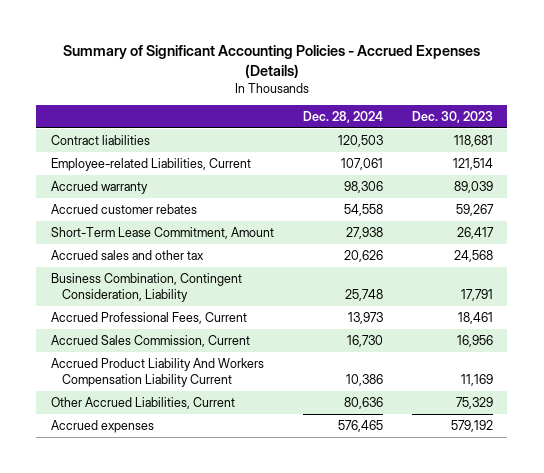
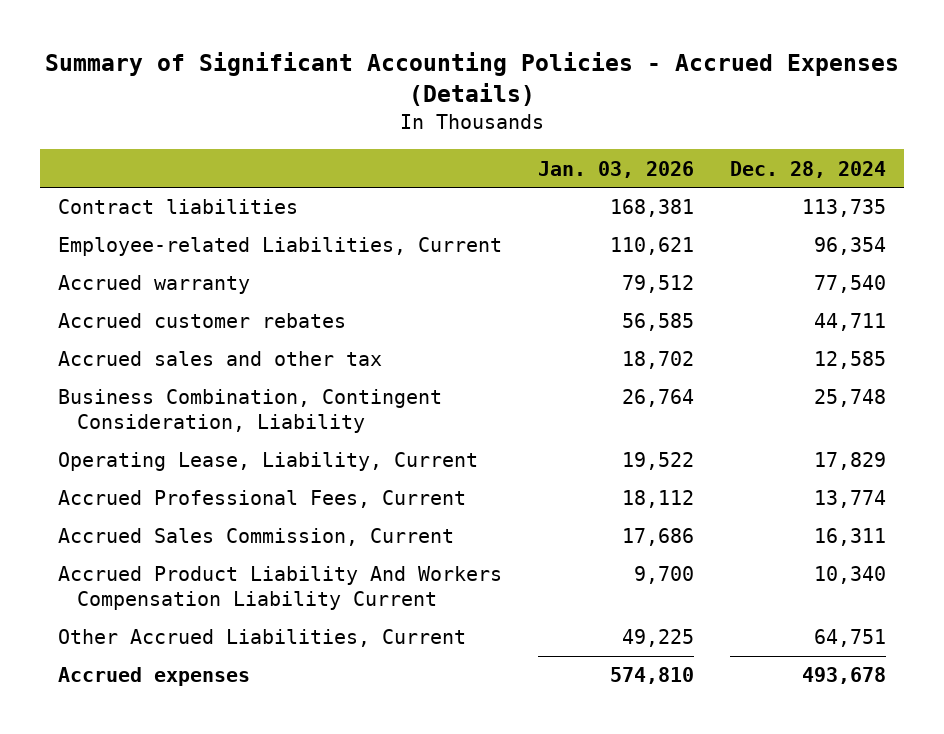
[411,111,493,124] Dec. 30, 2023 -> none
none -> [537,160,694,178] Jan. 03, 2026
[50,226,274,239] Short-Term Lease Commitment, Amount -> none
[337,134,383,147] 120,503 -> [801,199,886,218] 113,735
[340,157,383,170] 107,061 -> [813,237,886,256] 96,354
[343,180,383,193] 98,306 -> [813,275,886,294] 77,540
[343,203,383,216] 54,558 -> [813,313,886,332] 44,711
[343,249,383,262] 20,626 -> [813,351,886,370] 12,585
none -> [57,452,478,472] Operating Lease, Liability, Current
[347,311,383,324] 13,973 -> [813,490,886,509] 13,774
[346,334,383,347] 16,730 -> [813,528,886,547] 16,311
[345,373,383,386] 10,386 -> [813,566,886,585] 10,340
[343,396,383,409] 80,636 -> [813,629,886,648] 64,751
[337,419,383,432] 576,465 -> [801,667,886,685] 493,678

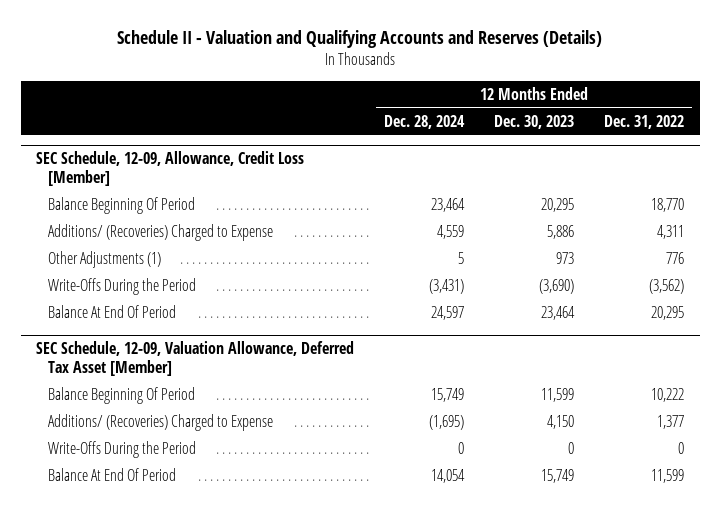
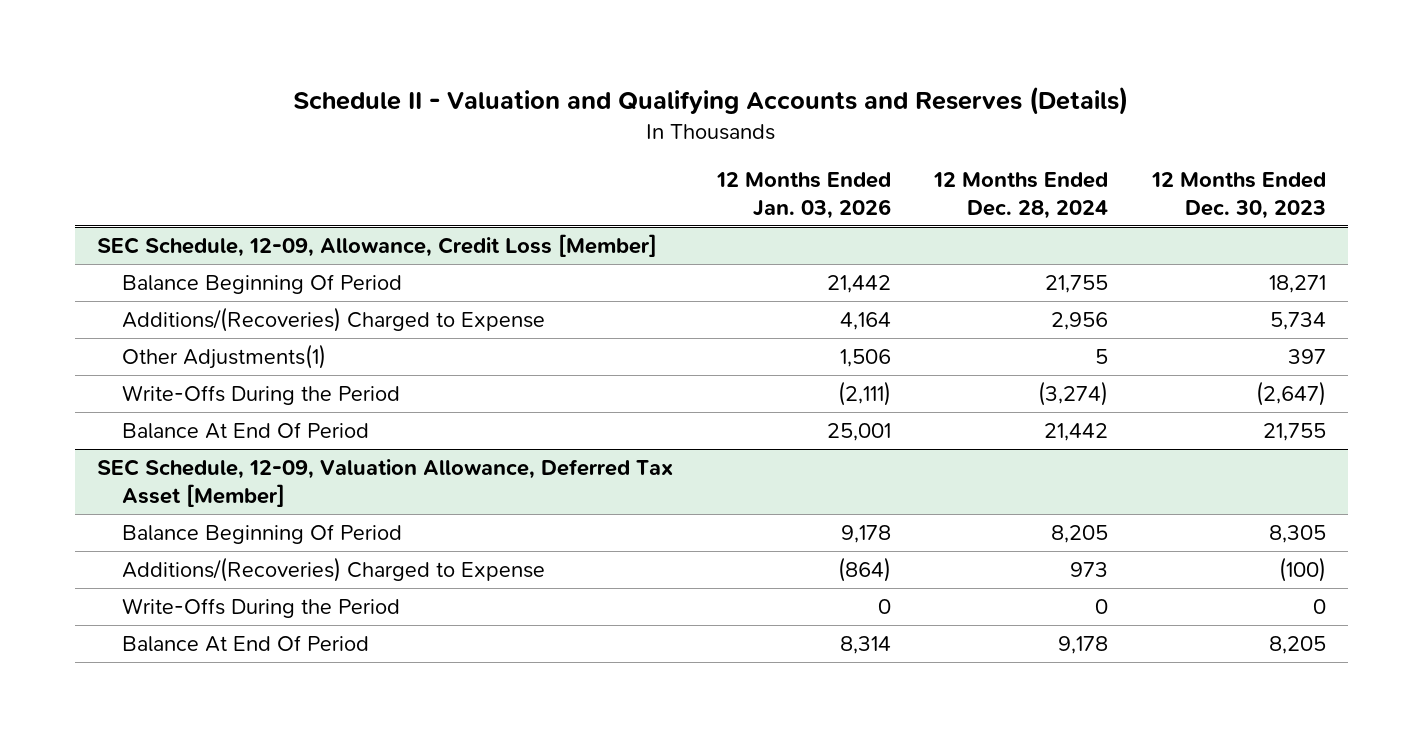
[604,114,685,129] Dec. 31, 2022 -> none
none -> [715,171,891,219] 12 Months Ended Jan. 03, 2026
[431,197,466,212] 23,464 -> [1045,274,1109,293] 21,755
[541,197,575,212] 20,295 -> [1268,274,1326,293] 18,271
[47,223,273,241] Additions/ (Recoveries) Charged to Expense -> [122,306,546,332] Additions/(Recoveries) Charged to Expense
[437,224,465,239] 4,559 -> [1051,311,1109,330] 2,956
[547,224,575,239] 5,886 -> [1269,311,1326,330] 5,734
[47,250,161,268] Other Adjustments (1) -> [122,343,327,369] Other Adjustments(1)
[556,251,575,264] 973 -> [1287,348,1326,364] 397
[429,278,465,294] (3,431) -> [1038,380,1109,406] (3,274)
[539,278,575,294] (3,690) -> [1255,380,1326,406] (2,647)
[431,305,465,320] 24,597 -> [1044,422,1109,441] 21,442
[541,305,576,320] 23,464 -> [1262,422,1326,441] 21,755
[431,387,465,402] 15,749 -> [1051,524,1109,543] 8,205
[541,387,575,402] 11,599 -> [1268,524,1326,543] 8,305
[47,413,273,431] Additions/ (Recoveries) Charged to Expense -> [122,556,546,582] Additions/(Recoveries) Charged to Expense
[429,414,465,430] (1,695) -> [1070,561,1109,577] 973
[547,414,575,429] 4,150 -> [1278,556,1326,582] (100)
[431,468,466,483] 14,054 -> [1058,635,1109,654] 9,178
[541,468,575,483] 15,749 -> [1268,635,1326,654] 8,205

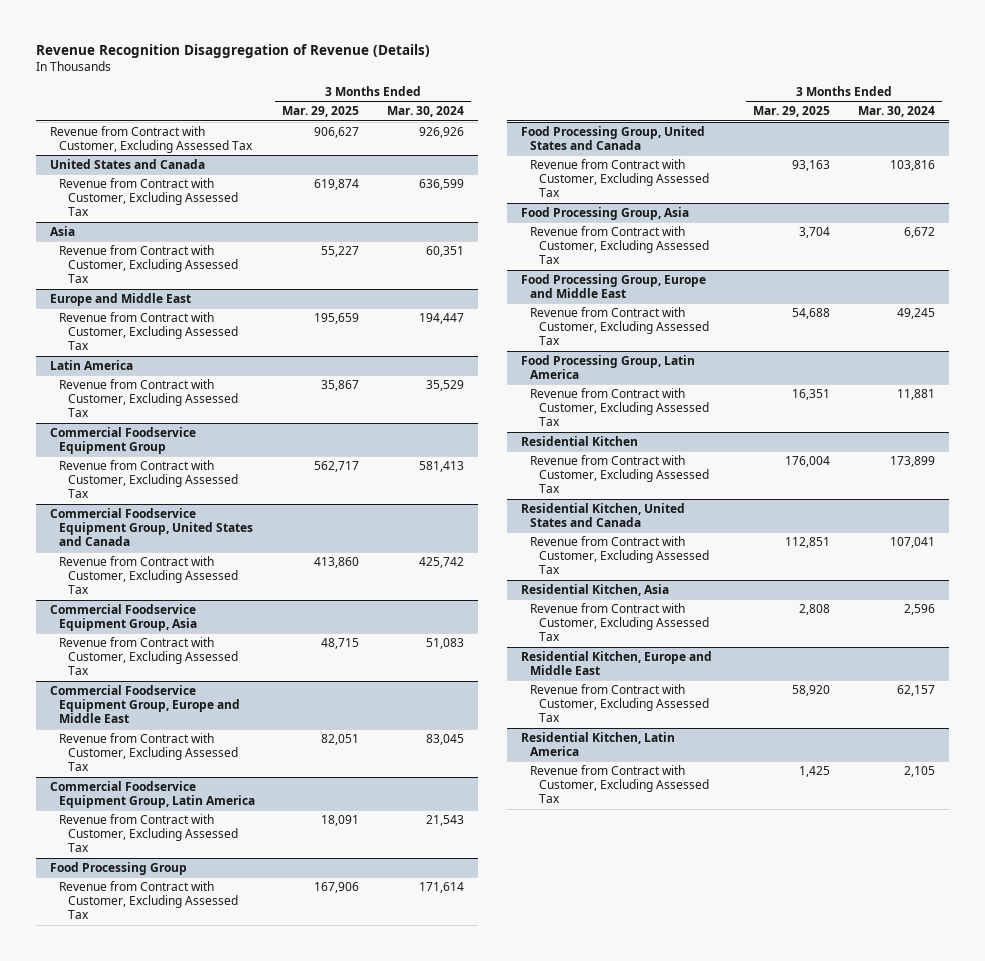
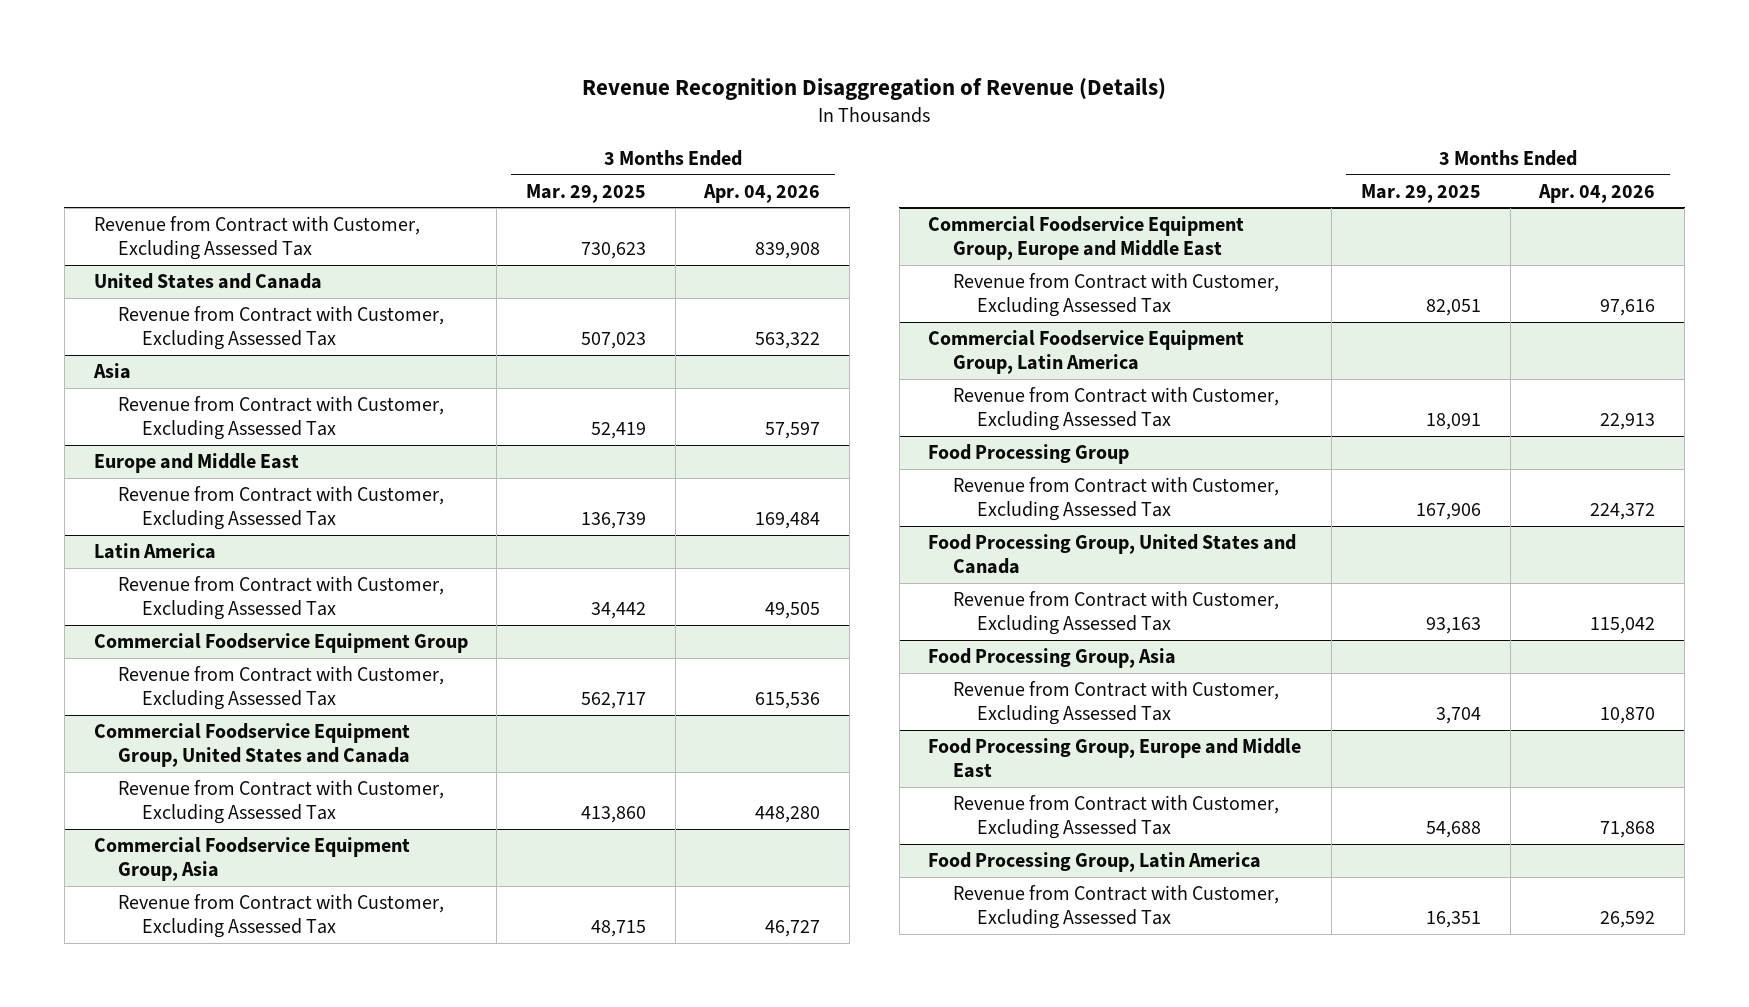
[386,106,464,118] Mar. 30, 2024 -> none
none -> [703,183,821,203] Apr. 04, 2026
[314,126,360,138] 906,627 -> [580,241,646,259] 730,623
[314,178,360,190] 619,874 -> [580,331,646,349] 507,023
[321,245,360,257] 55,227 -> [590,421,646,439] 52,419
[314,312,360,324] 195,659 -> [580,511,646,529] 136,739
[321,379,360,391] 35,867 -> [590,601,646,619] 34,442
[521,435,639,446] Residential Kitchen -> none
[529,454,709,494] Revenue from Contract with Customer, Excluding Assessed Tax -> none
[521,502,686,528] Residential Kitchen, United States and Canada -> none
[529,535,709,575] Revenue from Contract with Customer, Excluding Assessed Tax -> none
[521,583,670,596] Residential Kitchen, Asia -> none
[529,602,709,642] Revenue from Contract with Customer, Excluding Assessed Tax -> none
[521,650,713,676] Residential Kitchen, Europe and Middle East -> none
[529,683,709,723] Revenue from Contract with Customer, Excluding Assessed Tax -> none
[521,731,676,757] Residential Kitchen, Latin America -> none
[529,764,709,804] Revenue from Contract with Customer, Excluding Assessed Tax -> none

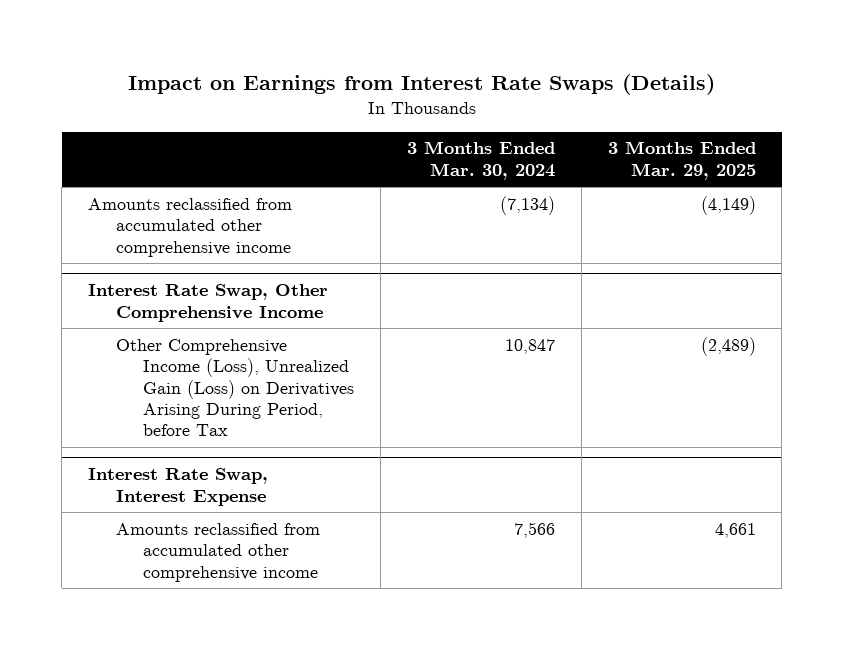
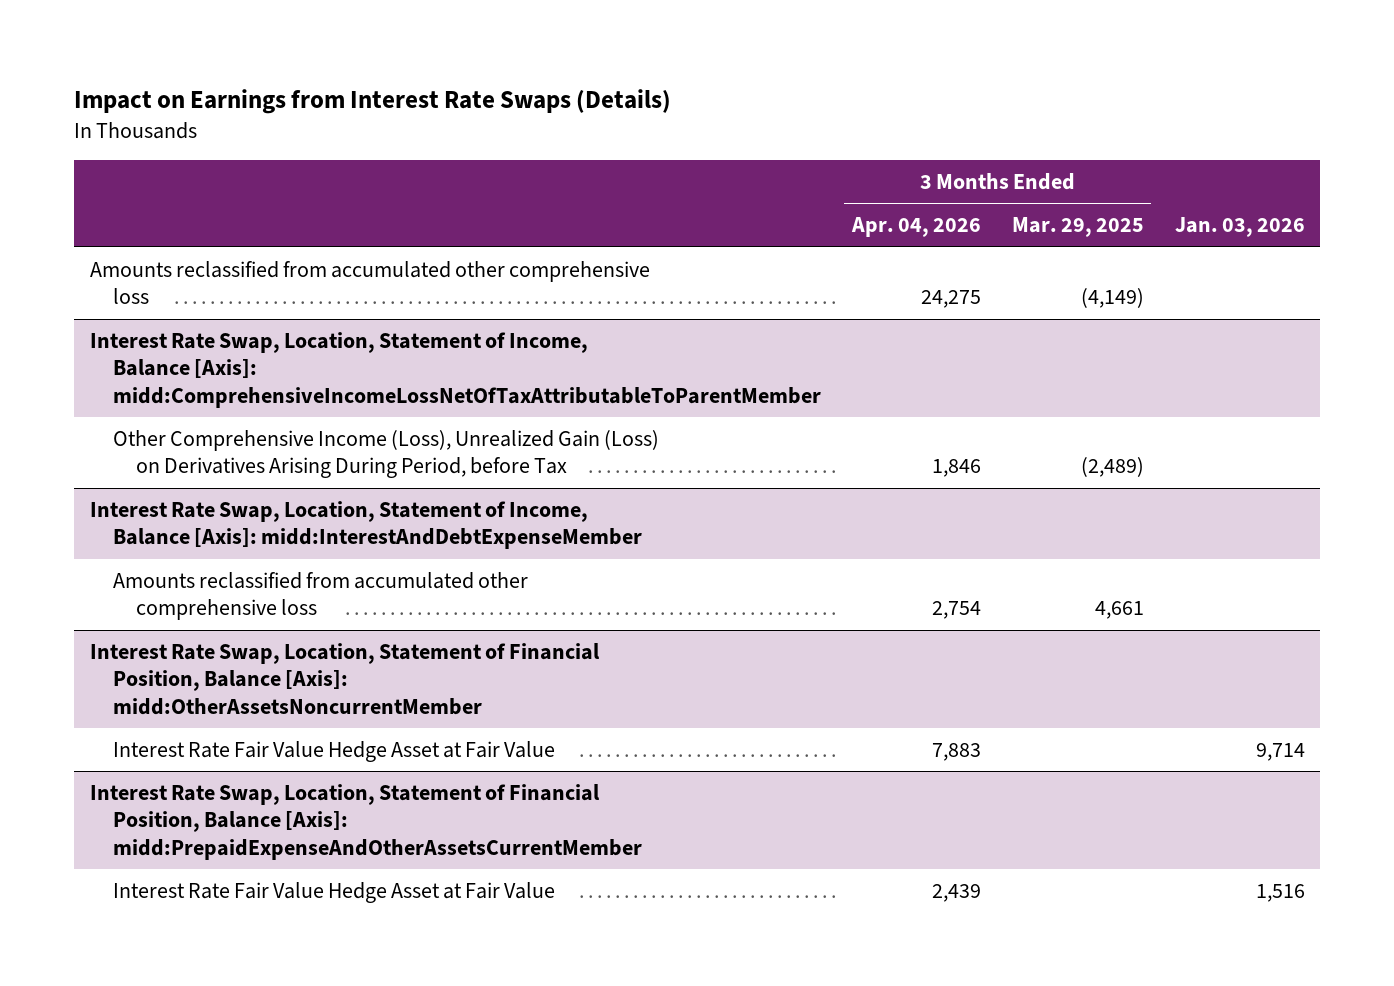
[406,141,555,180] 3 Months Ended Mar. 30, 2024 -> none
none -> [850,217,981,238] Apr. 04, 2026
none -> [1174,217,1305,238] Jan. 03, 2026
[88,284,329,322] Interest Rate Swap, Other Comprehensive Income -> none
[88,197,293,257] Amounts reclassified from accumulated other comprehensive income -> [89,260,650,305] Amounts reclassified from accumulated other comprehensive loss
none -> [89,331,822,408] Interest Rate Swap, Location, Statement of Income, Balance [Axis]: midd:ComprehensiveIncomeLossNetOfTaxAttributableToParentMember
[88,468,269,506] Interest Rate Swap, Interest Expense -> none
none -> [89,500,643,550] Interest Rate Swap, Location, Statement of Income, Balance [Axis]: midd:InterestAndDebtExpenseMember
[115,522,320,582] Amounts reclassified from accumulated other comprehensive income -> [113,571,529,621] Amounts reclassified from accumulated other comprehensive loss
none -> [89,642,600,715] Interest Rate Swap, Location, Statement of Financial Position, Balance [Axis]: midd:OtherAssetsNoncurrentMember
none -> [113,740,556,762] Interest Rate Fair Value Hedge Asset at Fair Value
none -> [89,783,643,860] Interest Rate Swap, Location, Statement of Financial Position, Balance [Axis]: midd:PrepaidExpenseAndOtherAssetsCurrentMember
none -> [113,881,556,903] Interest Rate Fair Value Hedge Asset at Fair Value

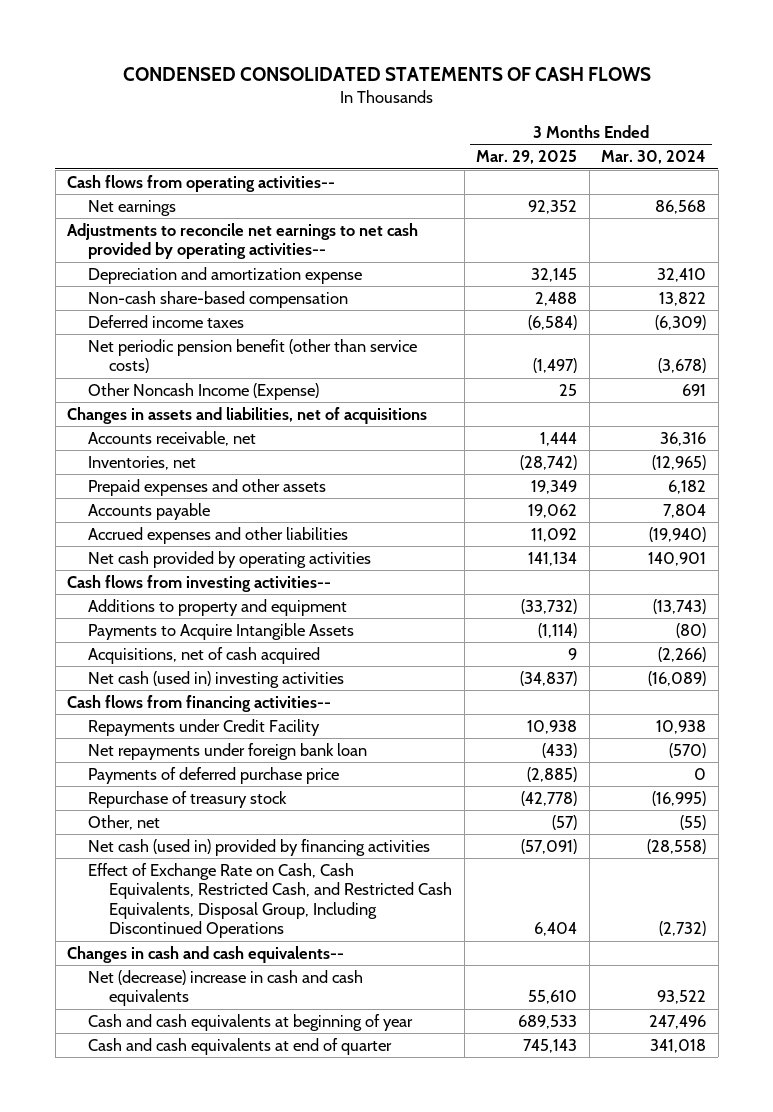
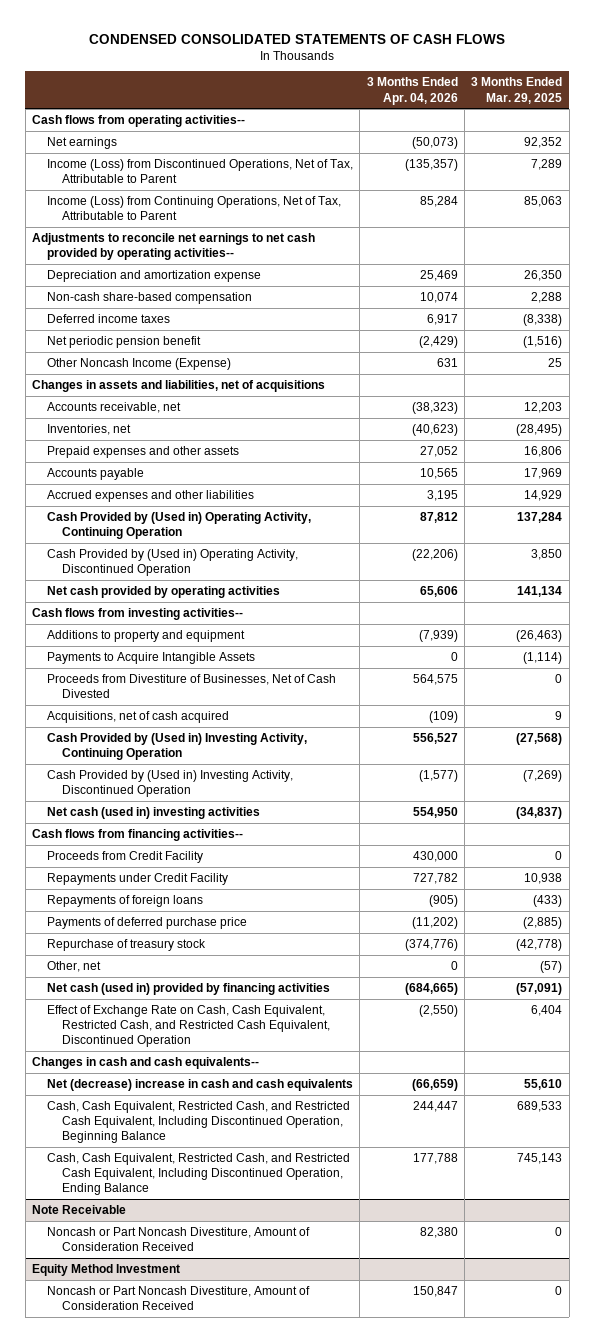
[601,150,707,165] Mar. 30, 2024 -> none
none -> [366,77,458,105] 3 Months Ended Apr. 04, 2026
none -> [46,159,353,184] Income (Loss) from Discontinued Operations, Net of Tax, Attributable to Parent
none -> [46,196,341,221] Income (Loss) from Continuing Operations, Net of Tax, Attributable to Parent
[531,267,578,282] 32,145 -> [524,270,563,282] 26,350
[535,291,578,306] 2,488 -> [531,292,563,304] 2,288
[528,314,578,330] (6,584) -> [523,314,563,327] (8,338)
[88,338,418,374] Net periodic pension benefit (other than service costs) -> [46,336,201,349] Net periodic pension benefit
[533,358,578,374] (1,497) -> [523,336,563,349] (1,516)
[540,431,578,446] 1,444 -> [524,402,563,414] 12,203
[520,454,578,470] (28,742) -> [516,424,563,437] (28,495)
[531,479,578,494] 19,349 -> [524,446,563,458] 16,806
[528,503,578,518] 19,062 -> [524,468,563,480] 17,969
[531,527,578,542] 11,092 -> [524,490,563,502] 14,929
none -> [46,512,311,540] Cash Provided by (Used in) Operating Activity, Continuing Operation
none -> [46,549,298,577] Cash Provided by (Used in) Operating Activity, Discontinued Operation
[521,598,578,614] (33,732) -> [516,630,563,643] (26,463)
none -> [46,674,336,699] Proceeds from Divestiture of Businesses, Net of Cash Divested
none -> [46,733,307,761] Cash Provided by (Used in) Investing Activity, Continuing Operation
none -> [46,770,293,798] Cash Provided by (Used in) Investing Activity, Discontinued Operation
none -> [46,851,203,864] Proceeds from Credit Facility
[88,742,368,760] Net repayments under foreign bank loan -> [46,895,203,908] Repayments of foreign loans
[88,862,453,939] Effect of Exchange Rate on Cash, Cash Equivalents, Restricted Cash, and Restricted Cash Equivalents, Disposal Group, Including Discontinued Operations -> [46,1005,331,1048] Effect of Exchange Rate on Cash, Cash Equivalent, Restricted Cash, and Restricted Cash Equivalent, Discontinued Operation
[88,1013,414,1031] Cash and cash equivalents at beginning of year -> [46,1101,350,1144] Cash, Cash Equivalent, Restricted Cash, and Restricted Cash Equivalent, Including Discontinued Operation, Beginning Balance
[88,1037,393,1055] Cash and cash equivalents at end of quarter -> [46,1153,350,1196] Cash, Cash Equivalent, Restricted Cash, and Restricted Cash Equivalent, Including Discontinued Operation, Ending Balance
none -> [31,1205,126,1215] Note Receivable
none -> [46,1227,310,1252] Noncash or Part Noncash Divestiture, Amount of Consideration Received
none -> [31,1264,180,1277] Equity Method Investment
none -> [46,1286,310,1311] Noncash or Part Noncash Divestiture, Amount of Consideration Received

